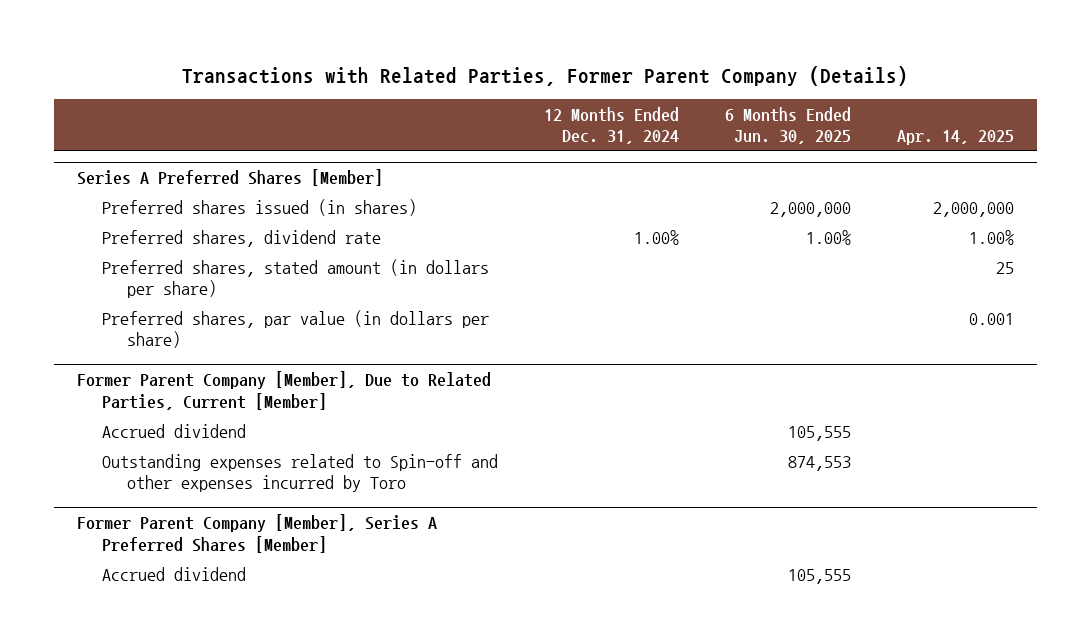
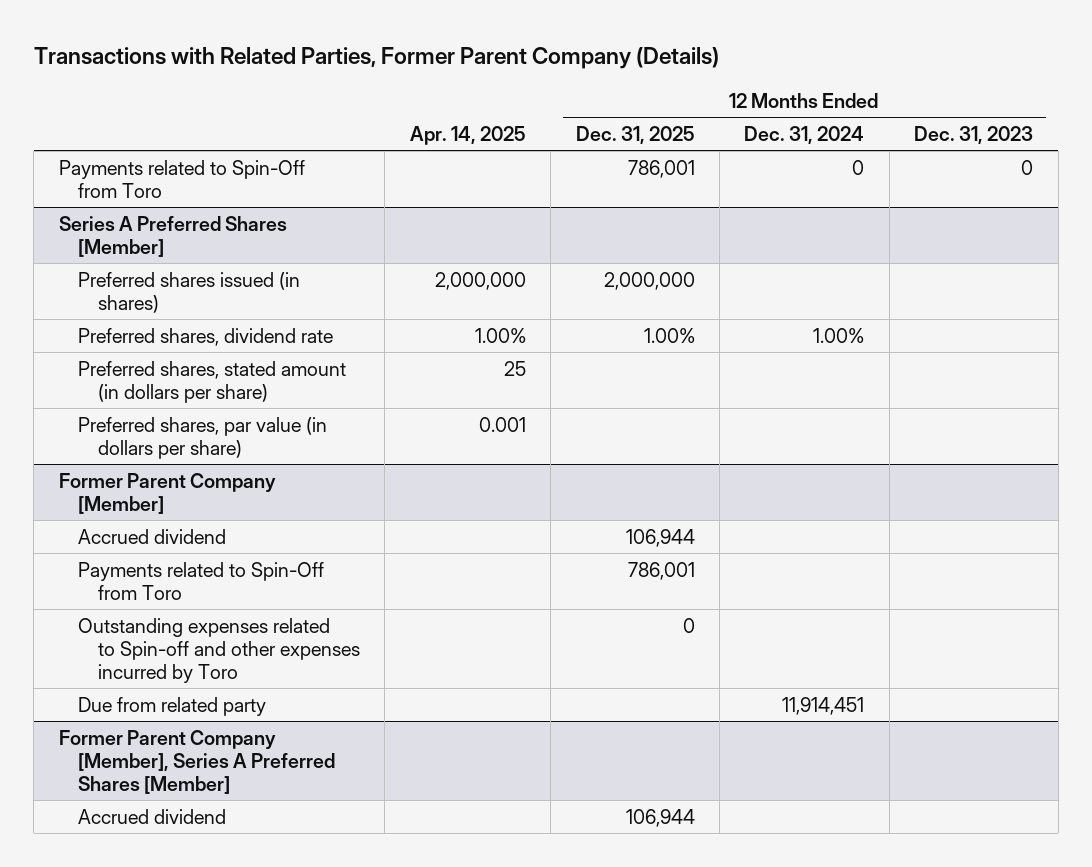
[724,107,851,145] 6 Months Ended Jun. 30, 2025 -> none
none -> [575,125,695,144] Dec. 31, 2025
none -> [914,125,1034,144] Dec. 31, 2023
none -> [58,159,305,198] Payments related to Spin-Off from Toro
[76,371,491,410] Former Parent Company [Member], Due to Related Parties, Current [Member] -> [58,472,276,514] Former Parent Company [Member]
none -> [78,561,325,600] Payments related to Spin-Off from Toro
none -> [78,696,267,716] Due from related party

